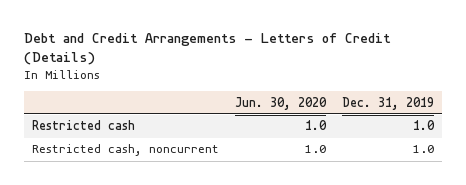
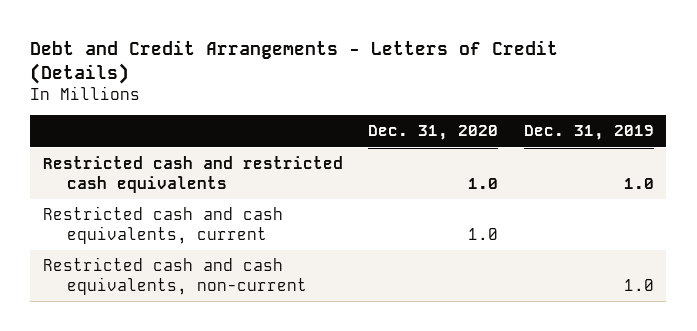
[234,96,327,110] Jun. 30, 2020 -> none
none -> [368,125,499,141] Dec. 31, 2020
[31,120,135,131] Restricted cash -> [43,156,344,193] Restricted cash and restricted cash equivalents
none -> [43,206,284,244] Restricted cash and cash equivalents, current
[31,144,219,157] Restricted cash, noncurrent -> [43,257,308,295] Restricted cash and cash equivalents, non-current

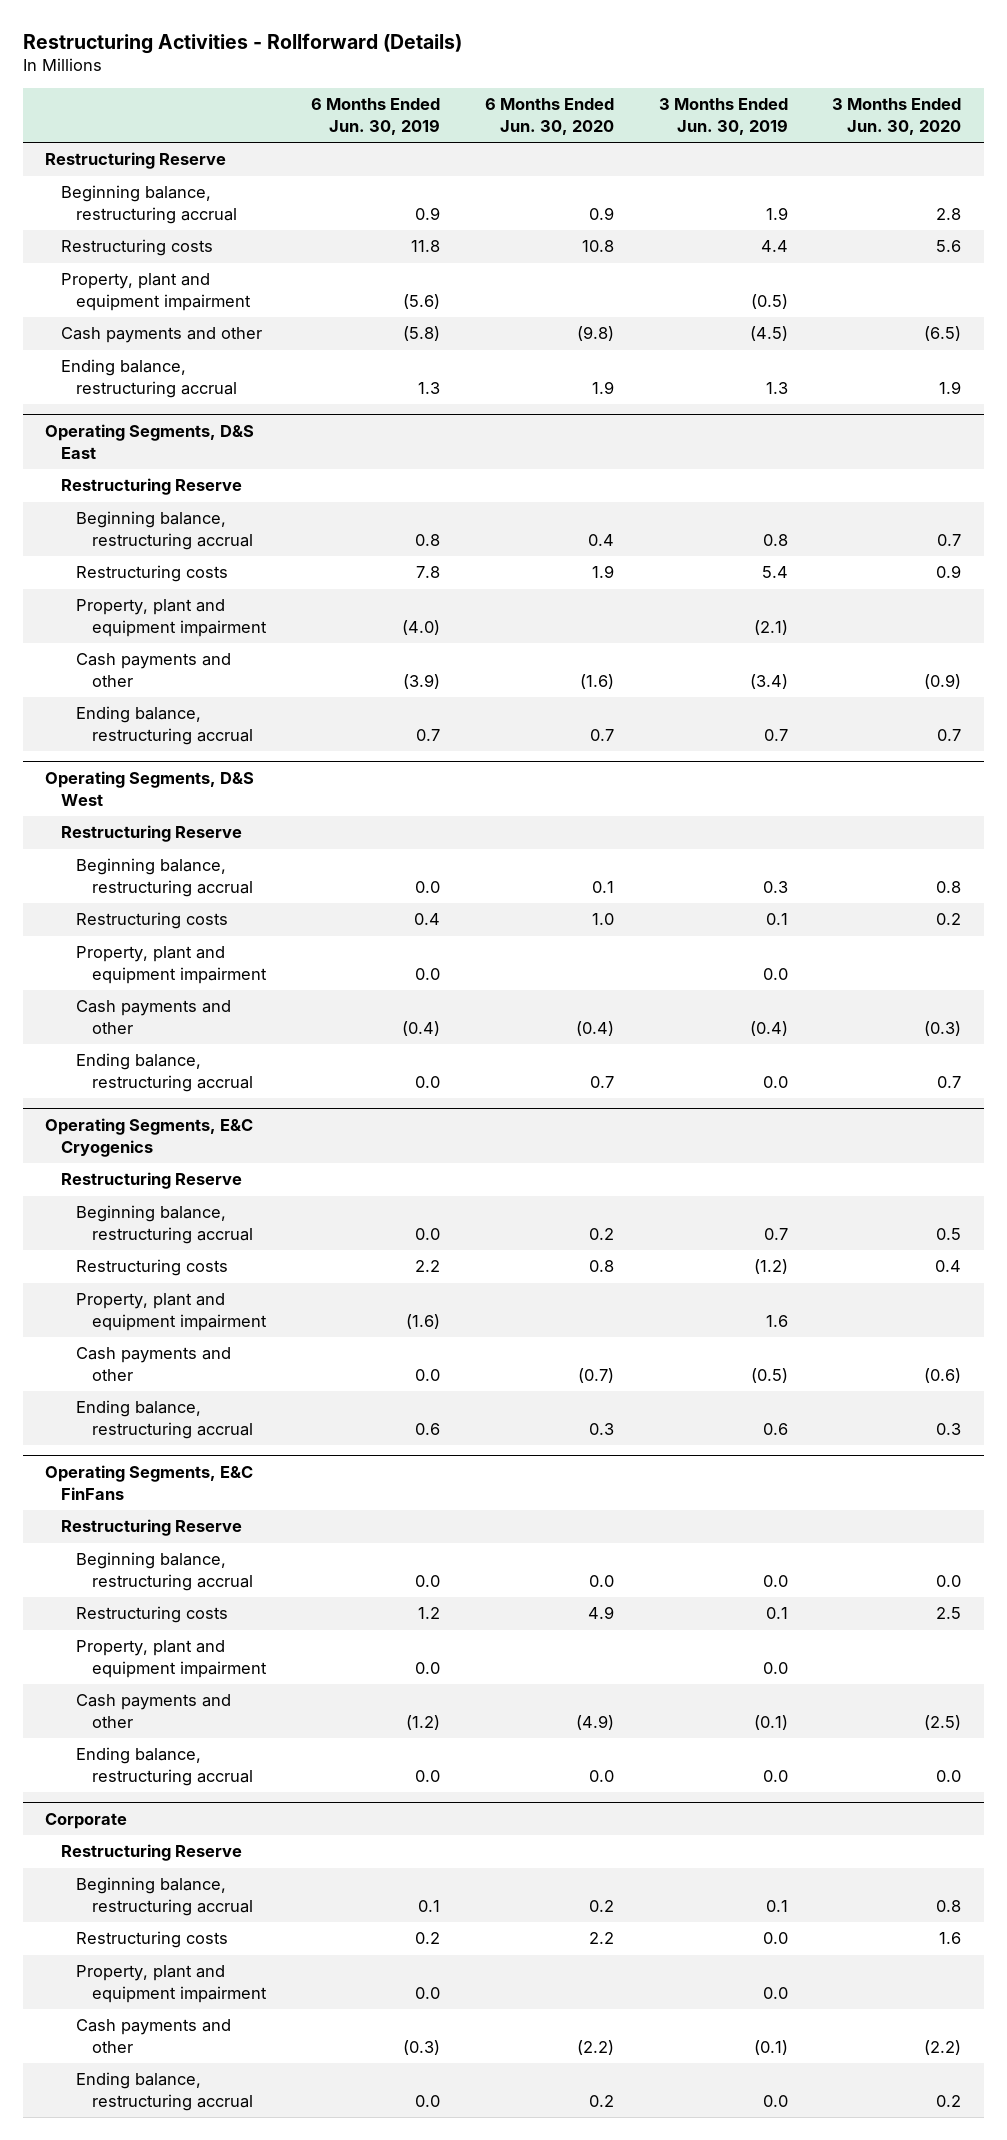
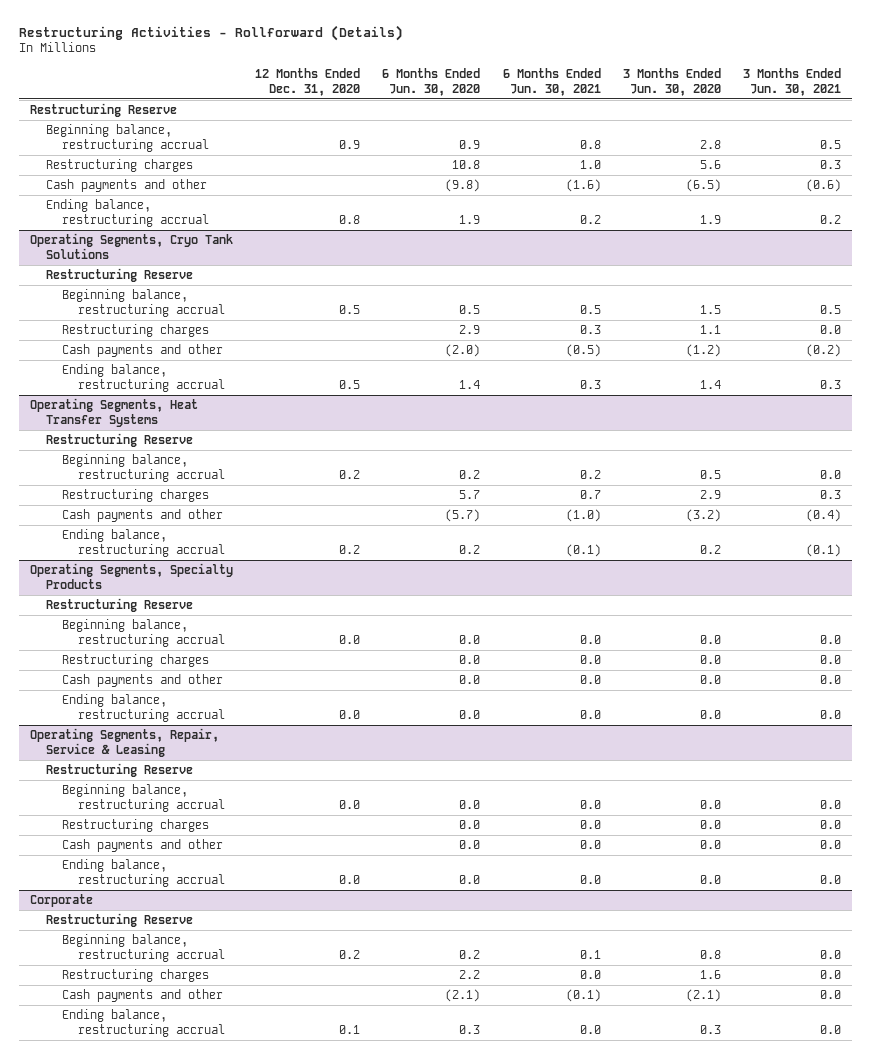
[310,98,440,136] 6 Months Ended Jun. 30, 2019 -> none
[658,98,788,136] 3 Months Ended Jun. 30, 2019 -> none
none -> [255,67,361,96] 12 Months Ended Dec. 31, 2020
none -> [502,67,601,96] 6 Months Ended Jun. 30, 2021
none -> [742,67,841,96] 3 Months Ended Jun. 30, 2021
[60,273,252,312] Property, plant and equipment impairment -> none
[60,239,213,257] Restructuring costs -> [45,159,193,173] Restructuring charges
[45,424,255,460] Operating Segments, D&S East -> none
[60,478,242,496] Restructuring Reserve -> none
[76,511,253,551] Beginning balance, restructuring accrual -> none
[76,565,229,583] Restructuring costs -> none
[76,599,267,638] Property, plant and equipment impairment -> none
[76,653,232,688] Cash payments and other -> none
[76,706,253,746] Ending balance, restructuring accrual -> none
[45,771,255,807] Operating Segments, D&S West -> none
none -> [29,233,233,260] Operating Segments, Cryo Tank Solutions
[76,946,267,985] Property, plant and equipment impairment -> none
[45,1118,254,1158] Operating Segments, E&C Cryogenics -> none
[591,881,614,894] 0.1 -> [459,305,481,315] 0.5
[936,881,962,894] 0.8 -> [699,305,721,315] 1.5
[76,912,229,930] Restructuring costs -> [61,324,209,338] Restructuring charges
[591,913,614,926] 1.0 -> [459,325,481,335] 2.9
[936,913,962,926] 0.2 -> [699,325,721,335] 1.1
[575,1021,614,1037] (0.4) -> [445,344,481,358] (2.0)
[924,1021,962,1037] (0.3) -> [685,344,721,358] (1.2)
[589,1076,614,1089] 0.7 -> [459,380,481,390] 1.4
[937,1076,962,1089] 0.7 -> [699,380,721,390] 1.4
none -> [29,398,198,428] Operating Segments, Heat Transfer Systems
[76,1293,267,1332] Property, plant and equipment impairment -> none
[45,1465,254,1501] Operating Segments, E&C FinFans -> none
[76,1259,229,1277] Restructuring costs -> [61,489,209,503] Restructuring charges
[588,1260,614,1273] 0.8 -> [459,490,481,500] 5.7
[935,1260,962,1273] 0.4 -> [699,490,721,500] 2.9
[577,1368,614,1384] (0.7) -> [445,509,481,523] (5.7)
[924,1368,962,1384] (0.6) -> [685,509,721,523] (3.2)
[588,1423,614,1436] 0.3 -> [459,545,481,555] 0.2
[936,1423,962,1436] 0.3 -> [699,545,721,555] 0.2
none -> [29,563,233,590] Operating Segments, Specialty Products
[76,1640,267,1679] Property, plant and equipment impairment -> none
[76,1606,229,1624] Restructuring costs -> [61,654,209,668] Restructuring charges
[587,1606,614,1620] 4.9 -> [459,655,481,665] 0.0
[936,1607,962,1620] 2.5 -> [699,655,721,665] 0.0
[575,1715,614,1731] (4.9) -> [459,675,481,685] 0.0
[924,1715,962,1731] (2.5) -> [699,675,721,685] 0.0
none -> [29,728,219,758] Operating Segments, Repair, Service & Leasing
none -> [45,763,193,778] Restructuring Reserve
none -> [61,784,226,813] Beginning balance, restructuring accrual
none -> [61,819,209,833] Restructuring charges
none -> [61,839,223,853] Cash payments and other
none -> [61,859,226,888] Ending balance, restructuring accrual
[76,1965,267,2004] Property, plant and equipment impairment -> none
[76,1931,229,1949] Restructuring costs -> [61,969,209,983] Restructuring charges
[576,2040,614,2056] (2.2) -> [445,989,481,1003] (2.1)
[924,2040,962,2056] (2.2) -> [685,989,721,1003] (2.1)
[588,2095,614,2108] 0.2 -> [459,1025,481,1035] 0.3
[936,2095,962,2108] 0.2 -> [699,1025,721,1035] 0.3

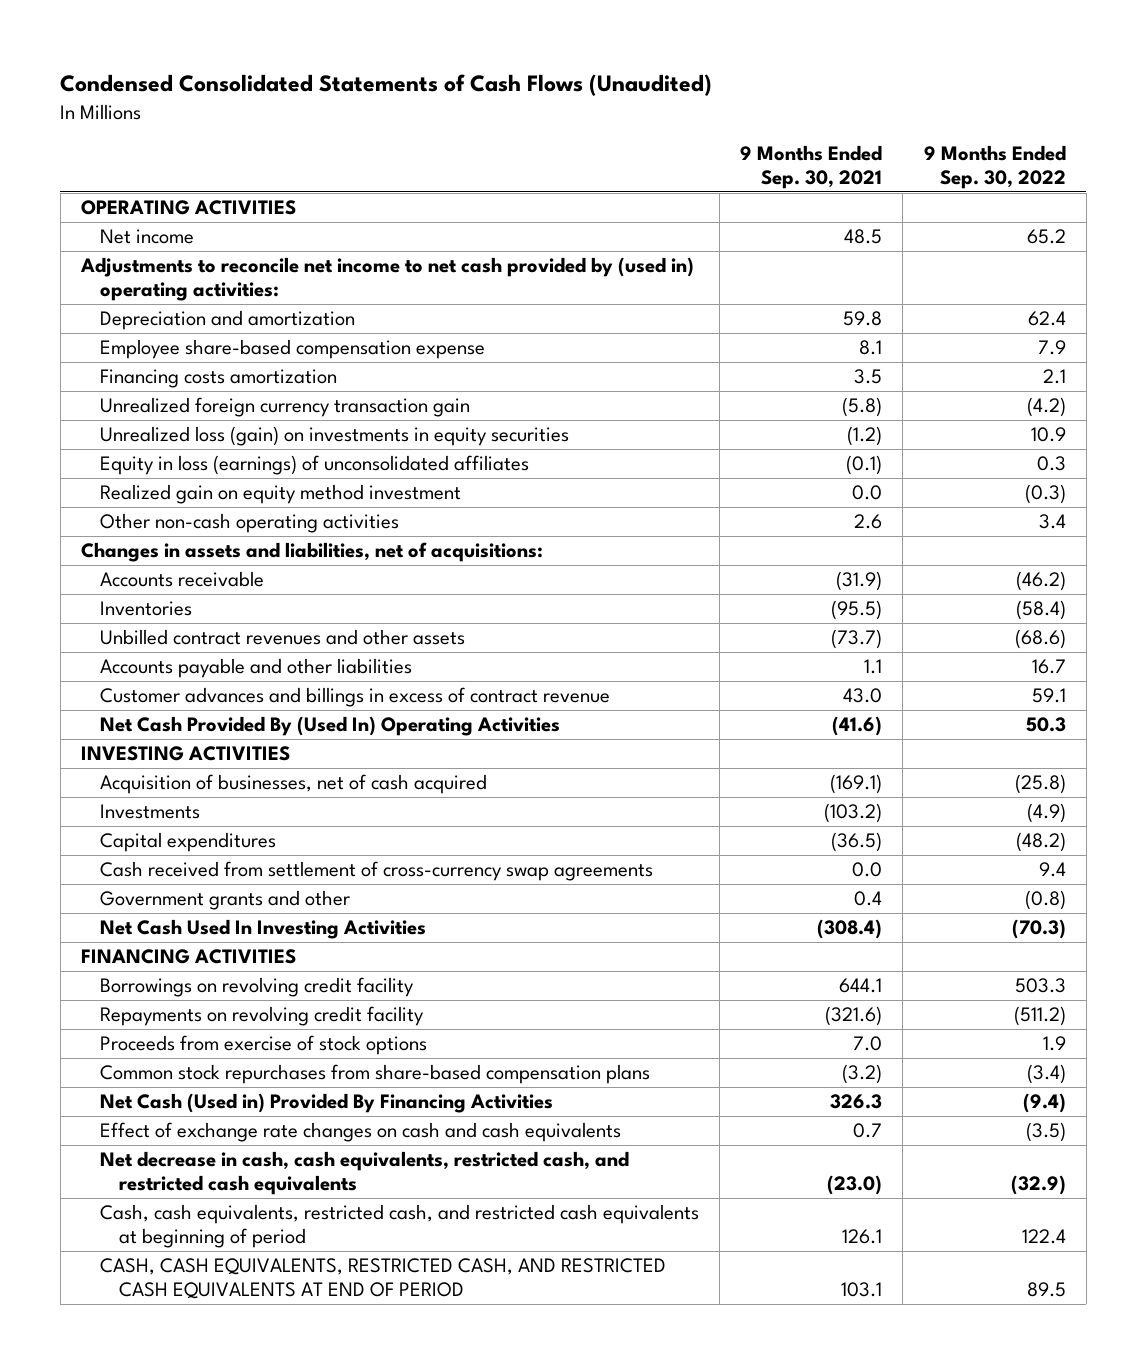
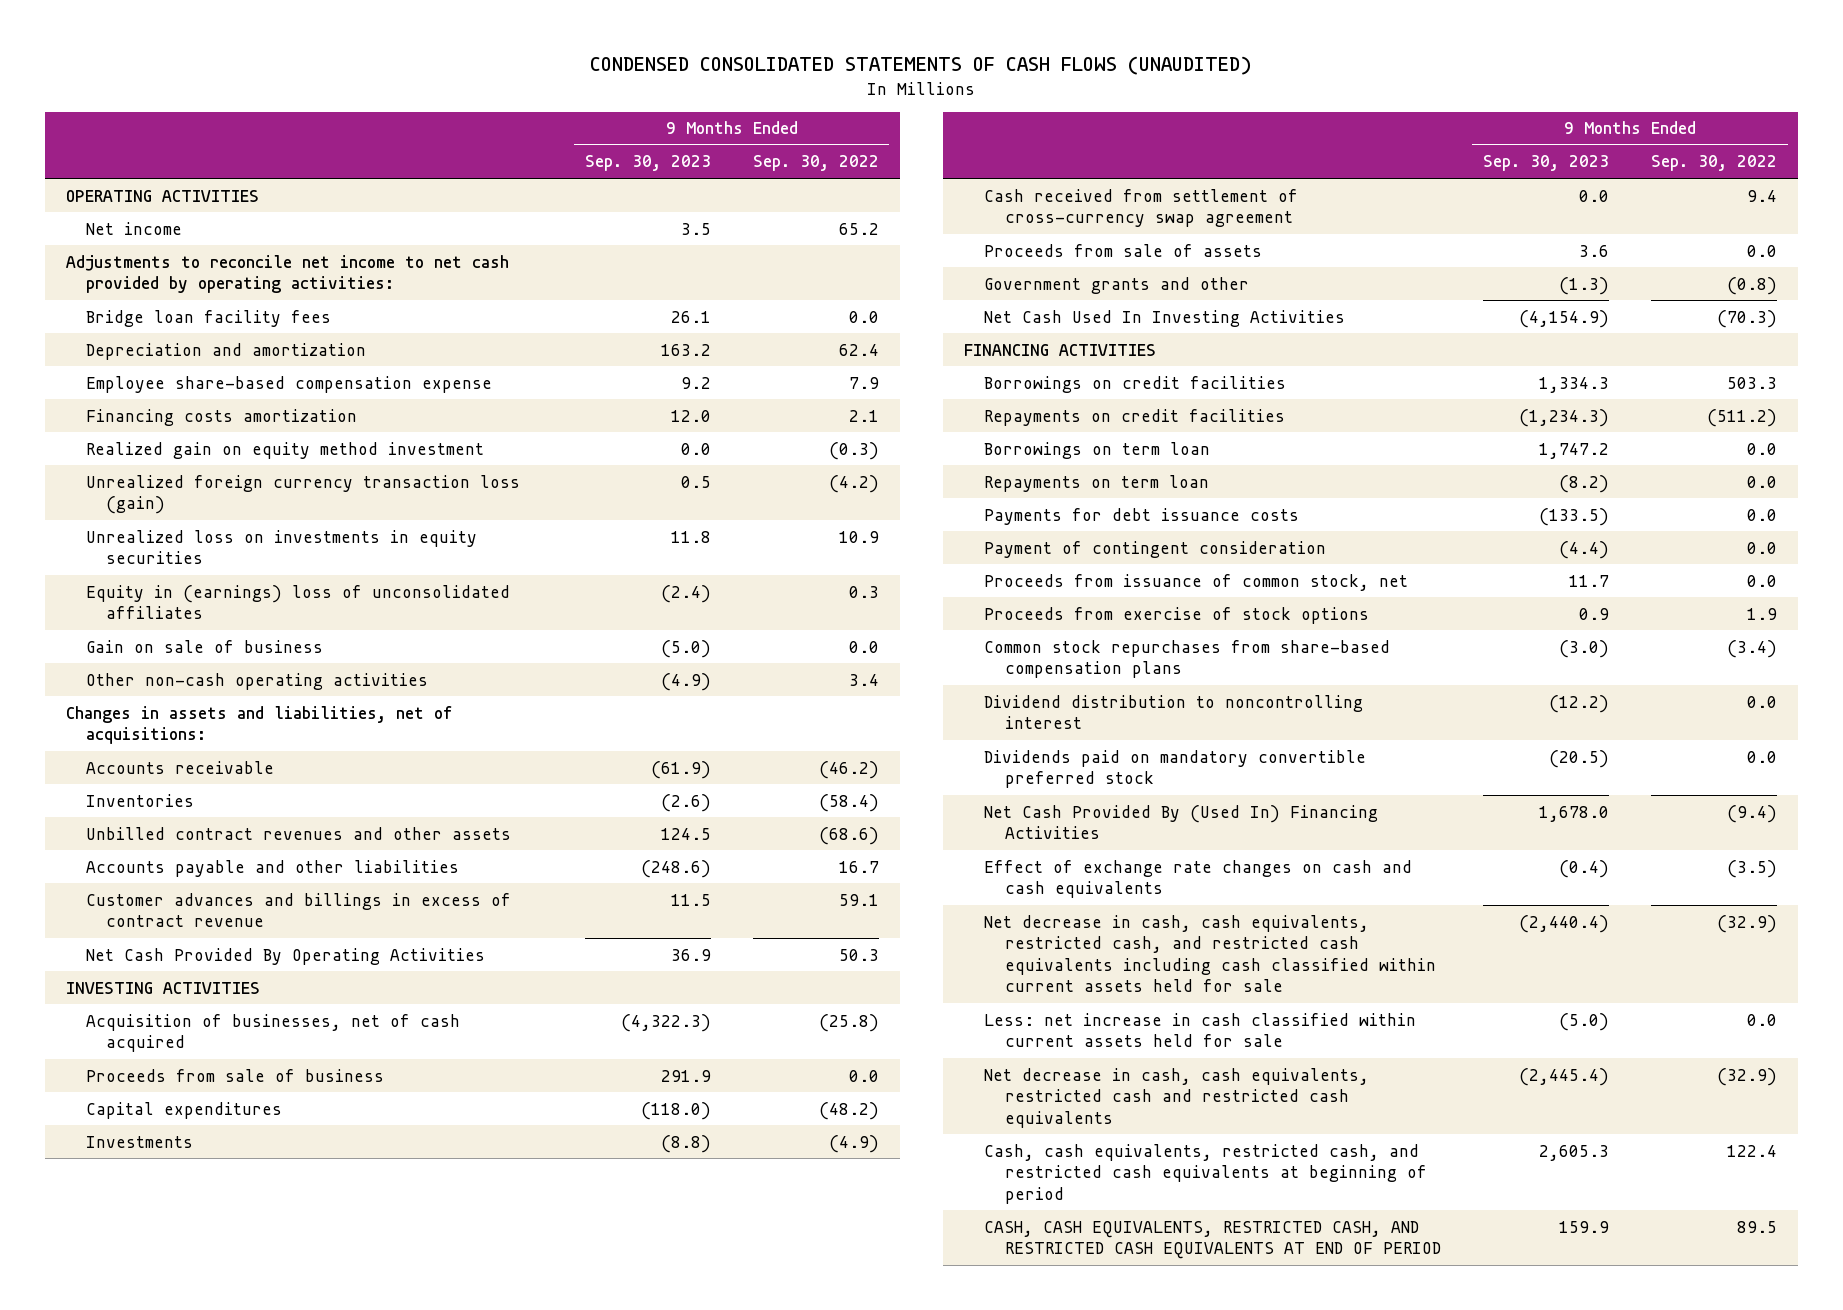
[60,74,713,97] Condensed Consolidated Statements of Cash Flows (Unaudited) -> [590,56,1253,76] CONDENSED CONSOLIDATED STATEMENTS OF CASH FLOWS (UNAUDITED)
[740,145,883,189] 9 Months Ended Sep. 30, 2021 -> none
none -> [584,155,711,172] Sep. 30, 2023
[79,257,694,301] Adjustments to reconcile net income to net cash provided by (used in) operating activities: -> [65,254,509,294] Adjustments to reconcile net income to net cash provided by operating activities:
none -> [85,309,331,327] Bridge loan facility fees
[99,397,470,418] Unrealized foreign currency transaction gain -> none
[99,426,569,447] Unrealized loss (gain) on investments in equity securities -> none
[99,455,529,476] Equity in loss (earnings) of unconsolidated affiliates -> none
none -> [85,474,520,515] Unrealized foreign currency transaction loss (gain)
none -> [85,529,477,565] Unrealized loss on investments in equity securities
none -> [85,584,510,620] Equity in (earnings) loss of unconsolidated affiliates
none -> [85,639,323,653] Gain on sale of business
[99,716,560,737] Net Cash Provided By (Used In) Operating Activities -> [85,947,485,965] Net Cash Provided By Operating Activities
none -> [85,1068,384,1082] Proceeds from sale of business
[99,804,200,820] Investments -> [85,1135,193,1148] Investments
[99,861,653,882] Cash received from settlement of cross-currency swap agreements -> [984,188,1299,228] Cash received from settlement of cross-currency swap agreement
none -> [984,243,1263,257] Proceeds from sale of assets
[99,977,414,998] Borrowings on revolving credit facility -> [984,375,1287,393] Borrowings on credit facilities
[99,1006,424,1027] Repayments on revolving credit facility -> [984,408,1286,426] Repayments on credit facilities
none -> [984,441,1211,459] Borrowings on term loan
none -> [984,474,1210,492] Repayments on term loan
none -> [984,507,1300,525] Payments for debt issuance costs
none -> [984,540,1327,558] Payment of contingent consideration
none -> [984,573,1409,591] Proceeds from issuance of common stock, net
none -> [984,694,1364,730] Dividend distribution to noncontrolling interest
none -> [984,749,1367,789] Dividends paid on mandatory convertible preferred stock
[99,1093,553,1114] Net Cash (Used in) Provided By Financing Activities -> [984,804,1379,840] Net Cash Provided By (Used In) Financing Activities
[99,1151,629,1195] Net decrease in cash, cash equivalents, restricted cash, and restricted cash equivalents -> [984,914,1436,993] Net decrease in cash, cash equivalents, restricted cash, and restricted cash equivalents including cash classified within current assets held for sale
none -> [984,1012,1417,1048] Less: net increase in cash classified within current assets held for sale
none -> [984,1067,1370,1128] Net decrease in cash, cash equivalents, restricted cash and restricted cash equivalents

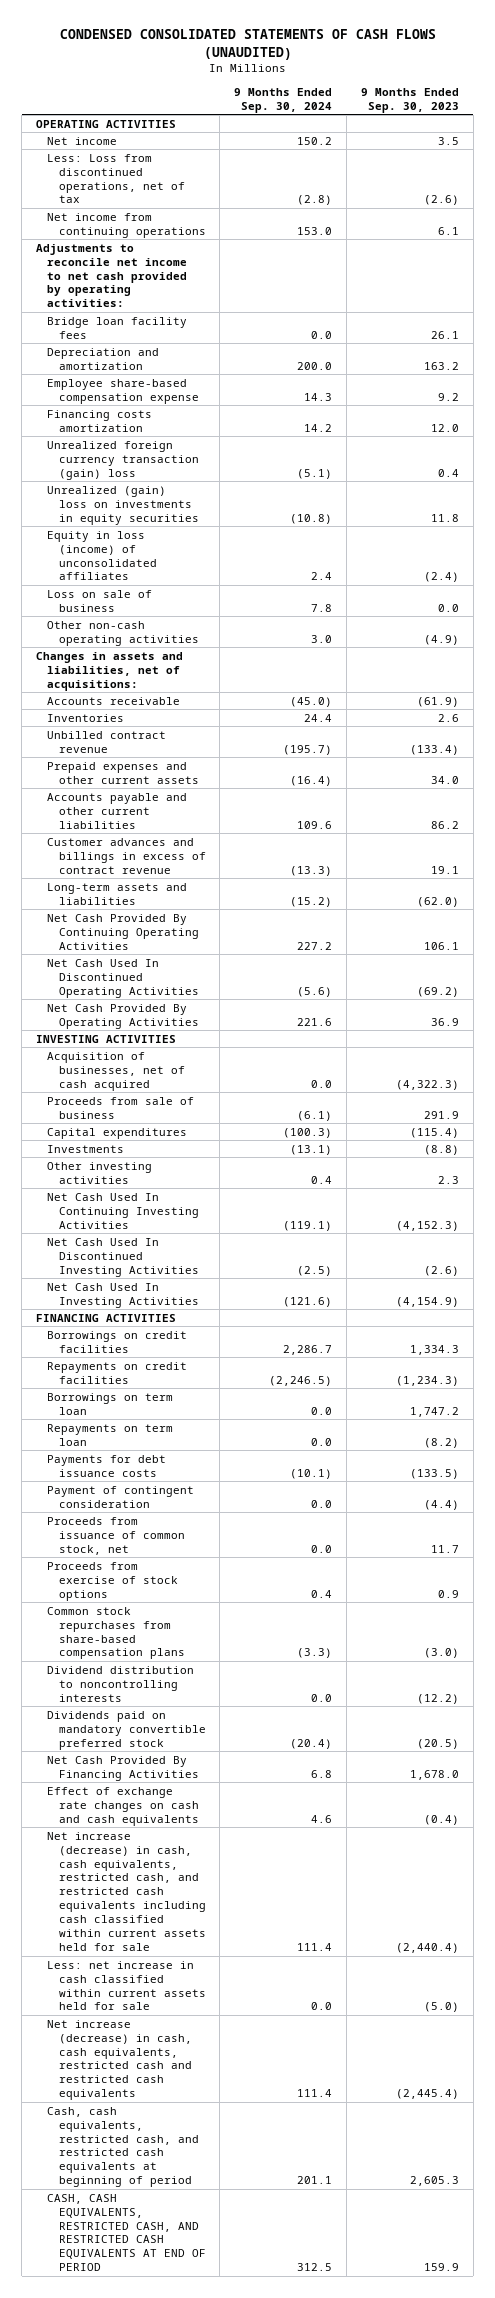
[752,155,879,172] Sep. 30, 2022 -> none
none -> [234,87,333,113] 9 Months Ended Sep. 30, 2024
none -> [47,153,185,204] Less: Loss from discontinued operations, net of tax
none -> [47,212,206,238] Net income from continuing operations
[85,441,484,459] Realized gain on equity method investment -> none
[85,474,520,515] Unrealized foreign currency transaction loss (gain) -> [47,440,199,480] Unrealized foreign currency transaction (gain) loss
[680,475,711,488] 0.5 -> [437,468,459,477] 0.4
[85,529,477,565] Unrealized loss on investments in equity securities -> [47,485,199,525] Unrealized (gain) loss on investments in equity securities
[85,584,510,620] Equity in (earnings) loss of unconsolidated affiliates -> [47,530,157,581] Equity in loss (income) of unconsolidated affiliates
[85,639,323,653] Gain on sale of business -> [47,589,153,612] Loss on sale of business
[660,639,711,658] (5.0) -> [437,603,459,612] 0.0
[660,793,711,812] (2.6) -> [437,713,459,722] 2.6
[85,826,511,840] Unbilled contract revenues and other assets -> [47,730,167,753] Unbilled contract revenue
[660,827,711,840] 124.5 -> [409,744,459,755] (133.4)
none -> [47,761,199,784] Prepaid expenses and other current assets
[85,859,459,877] Accounts payable and other liabilities -> [47,792,188,829] Accounts payable and other current liabilities
[640,859,711,878] (248.6) -> [430,820,459,829] 86.2
[670,893,711,906] 11.5 -> [430,865,459,874] 19.1
none -> [47,882,188,905] Long-term assets and liabilities
none -> [47,913,199,950] Net Cash Provided By Continuing Operating Activities
none -> [47,958,199,998] Net Cash Used In Discontinued Operating Activities
[640,1101,711,1120] (118.0) -> [409,1127,459,1138] (115.4)
[984,188,1299,228] Cash received from settlement of cross-currency swap agreement -> none
[984,243,1263,257] Proceeds from sale of assets -> none
[984,276,1250,294] Government grants and other -> none
none -> [47,1161,153,1184] Other investing activities
none -> [47,1192,199,1229] Net Cash Used In Continuing Investing Activities
none -> [47,1237,199,1277] Net Cash Used In Discontinued Investing Activities
[984,694,1364,730] Dividend distribution to noncontrolling interest -> [47,1665,195,1702] Dividend distribution to noncontrolling interests
[984,804,1379,840] Net Cash Provided By (Used In) Financing Activities -> [47,1755,199,1781] Net Cash Provided By Financing Activities
[984,914,1436,993] Net decrease in cash, cash equivalents, restricted cash, and restricted cash equivalents including cash classified within current assets held for sale -> [47,1831,206,1951] Net increase (decrease) in cash, cash equivalents, restricted cash, and restricted cash equivalents including cash classified within current assets held for sale
[984,1067,1370,1128] Net decrease in cash, cash equivalents, restricted cash and restricted cash equivalents -> [47,2019,192,2101] Net increase (decrease) in cash, cash equivalents, restricted cash and restricted cash equivalents

